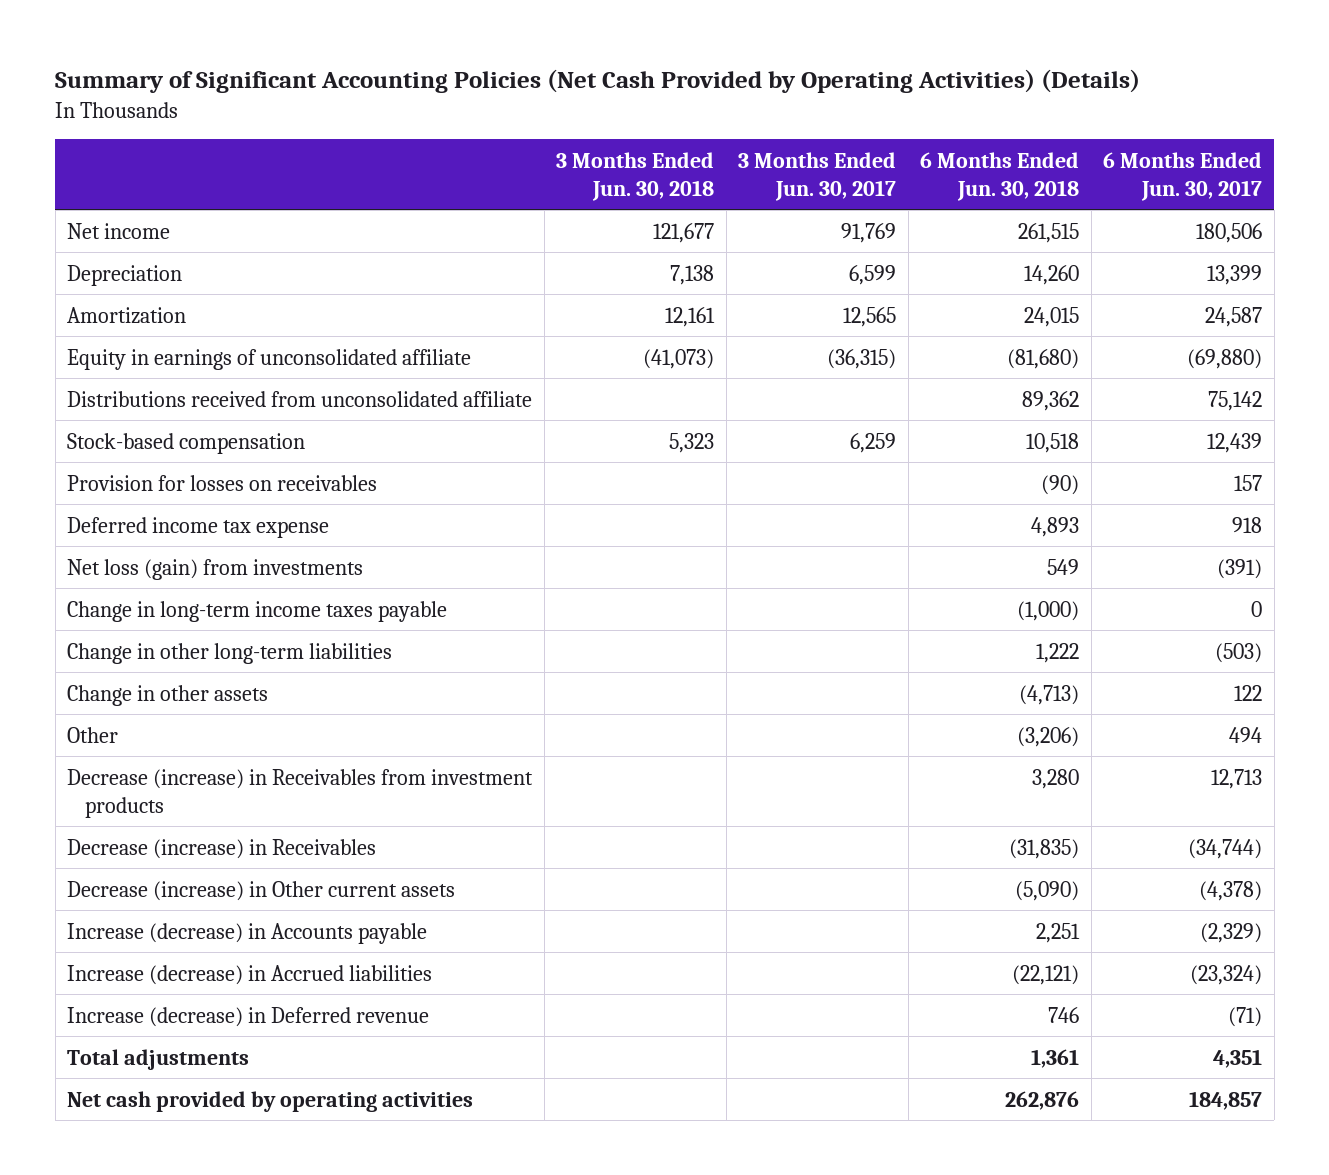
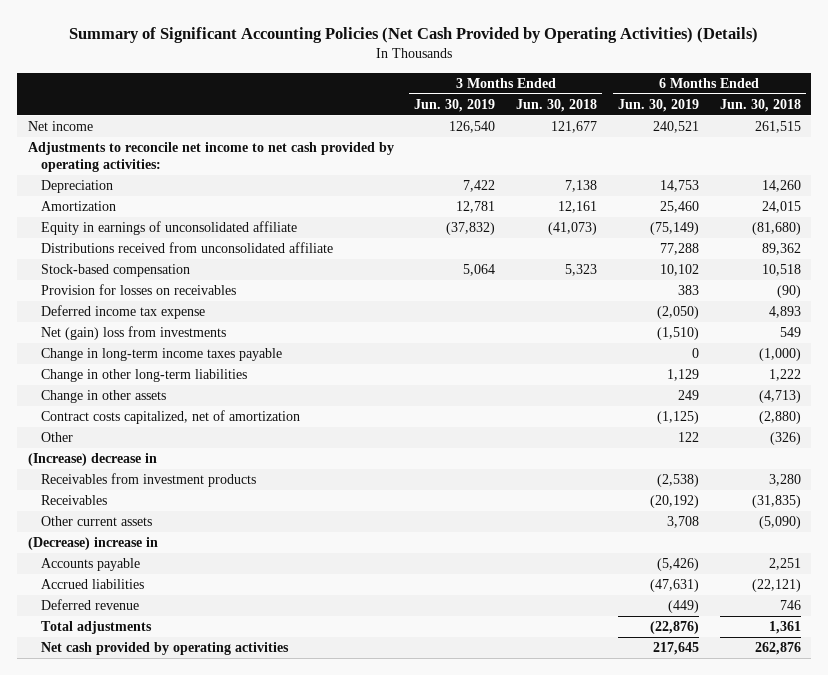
[738,151,897,201] 3 Months Ended Jun. 30, 2017 -> none
[1103,151,1263,201] 6 Months Ended Jun. 30, 2017 -> none
none -> [414,98,496,112] Jun. 30, 2019
none -> [617,98,699,112] Jun. 30, 2019
none -> [27,142,394,173] Adjustments to reconcile net income to net cash provided by operating activities:
[67,558,364,580] Net loss (gain) from investments -> [41,326,227,341] Net (gain) loss from investments
none -> [41,410,301,425] Contract costs capitalized, net of amortization
[1017,726,1080,747] (3,206) -> [769,432,801,446] (326)
none -> [27,453,157,467] (Increase) decrease in
[67,768,534,818] Decrease (increase) in Receivables from investment products -> [41,473,257,488] Receivables from investment products
[67,838,377,859] Decrease (increase) in Receivables -> [41,495,108,506] Receivables
[67,880,456,901] Decrease (increase) in Other current assets -> [41,516,153,527] Other current assets
none -> [27,537,158,551] (Decrease) increase in
[67,922,428,944] Increase (decrease) in Accounts payable -> [41,558,141,572] Accounts payable
[67,964,433,985] Increase (decrease) in Accrued liabilities -> [41,579,145,590] Accrued liabilities
[67,1006,430,1027] Increase (decrease) in Deferred revenue -> [41,599,140,611] Deferred revenue

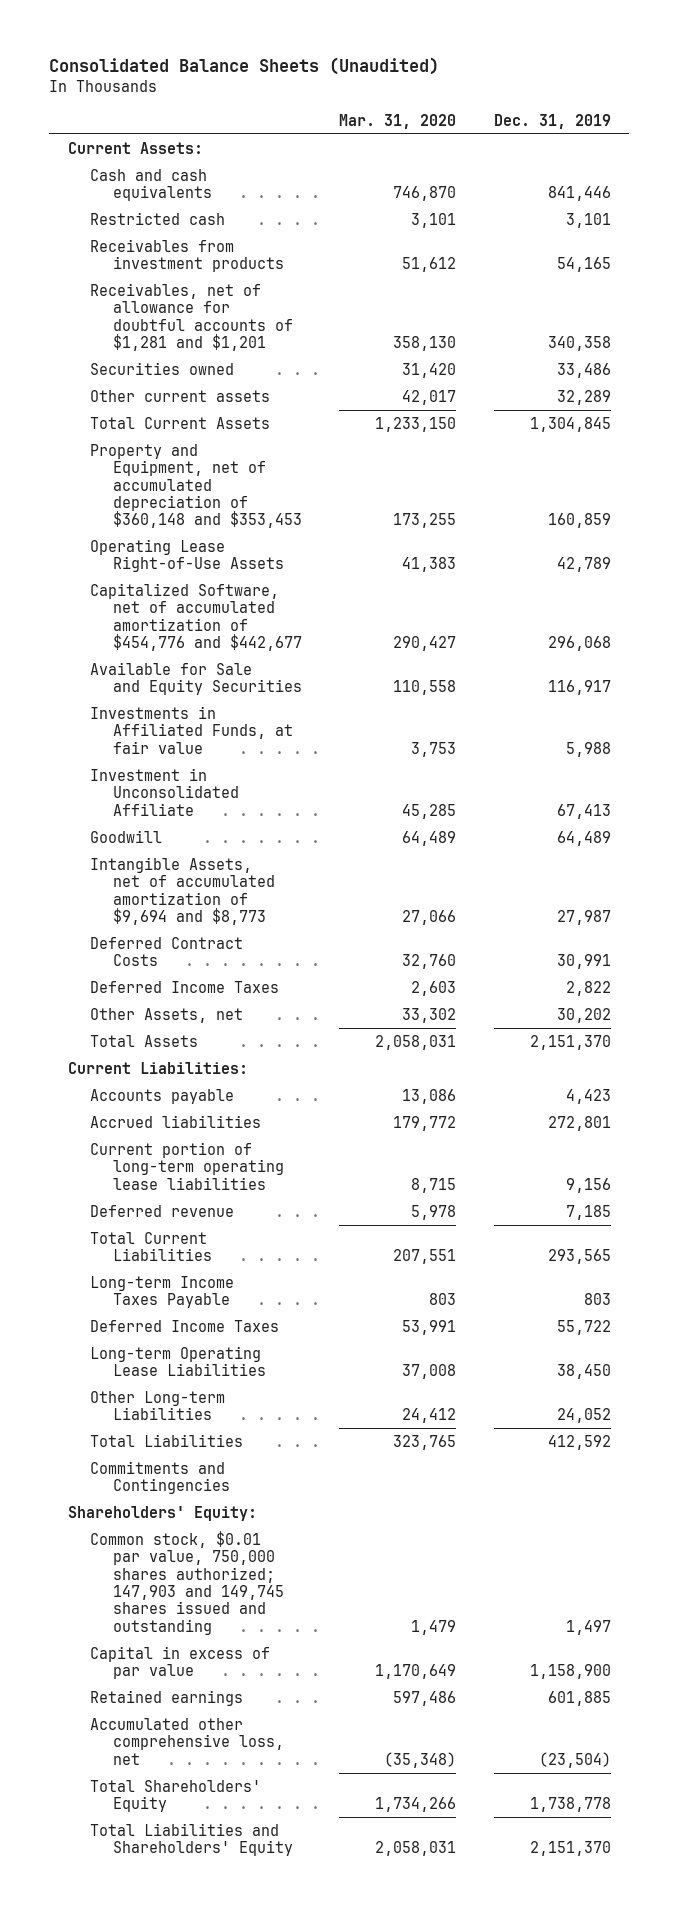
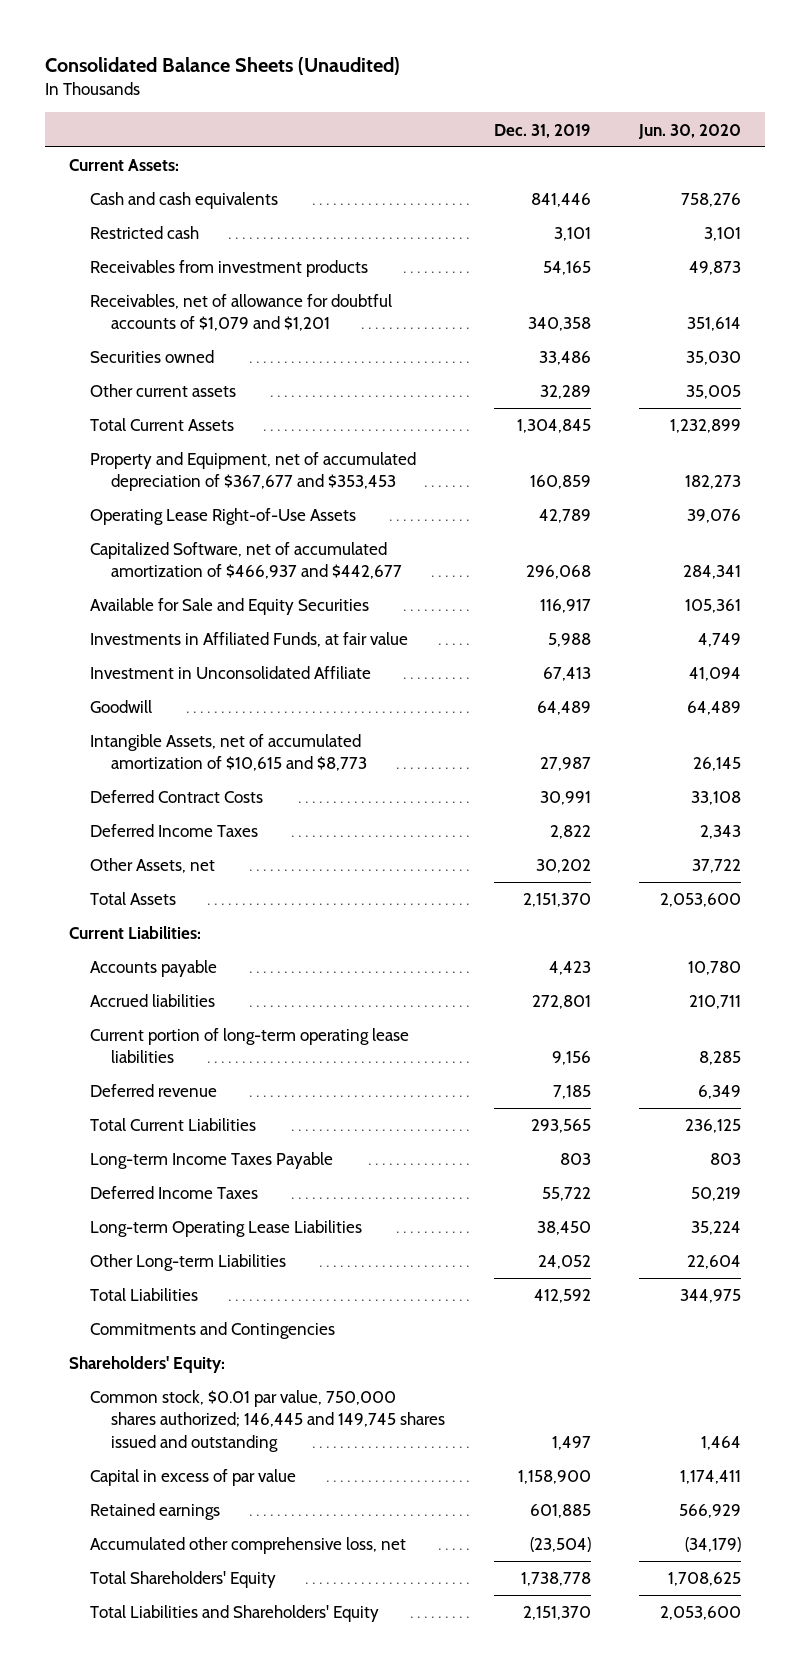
[339,113,457,129] Mar. 31, 2020 -> none
none -> [637,123,741,139] Jun. 30, 2020
[90,282,293,351] Receivables, net of allowance for doubtful accounts of $1,281 and $1,201 -> [90,294,393,332] Receivables, net of allowance for doubtful accounts of $1,079 and $1,201
[90,443,302,529] Property and Equipment, net of accumulated depreciation of $360,148 and $353,453 -> [90,452,417,492] Property and Equipment, net of accumulated depreciation of $367,677 and $353,453
[90,582,302,651] Capitalized Software, net of accumulated amortization of $454,776 and $442,677 -> [90,542,403,580] Capitalized Software, net of accumulated amortization of $466,937 and $442,677
[90,856,275,925] Intangible Assets, net of accumulated amortization of $9,694 and $8,773 -> [90,734,368,772] Intangible Assets, net of accumulated amortization of $10,615 and $8,773
[90,1530,284,1635] Common stock, $0.01 par value, 750,000 shares authorized; 147,903 and 149,745 shares issued and outstanding -> [90,1390,446,1452] Common stock, $0.01 par value, 750,000 shares authorized; 146,445 and 149,745 shares issued and outstanding

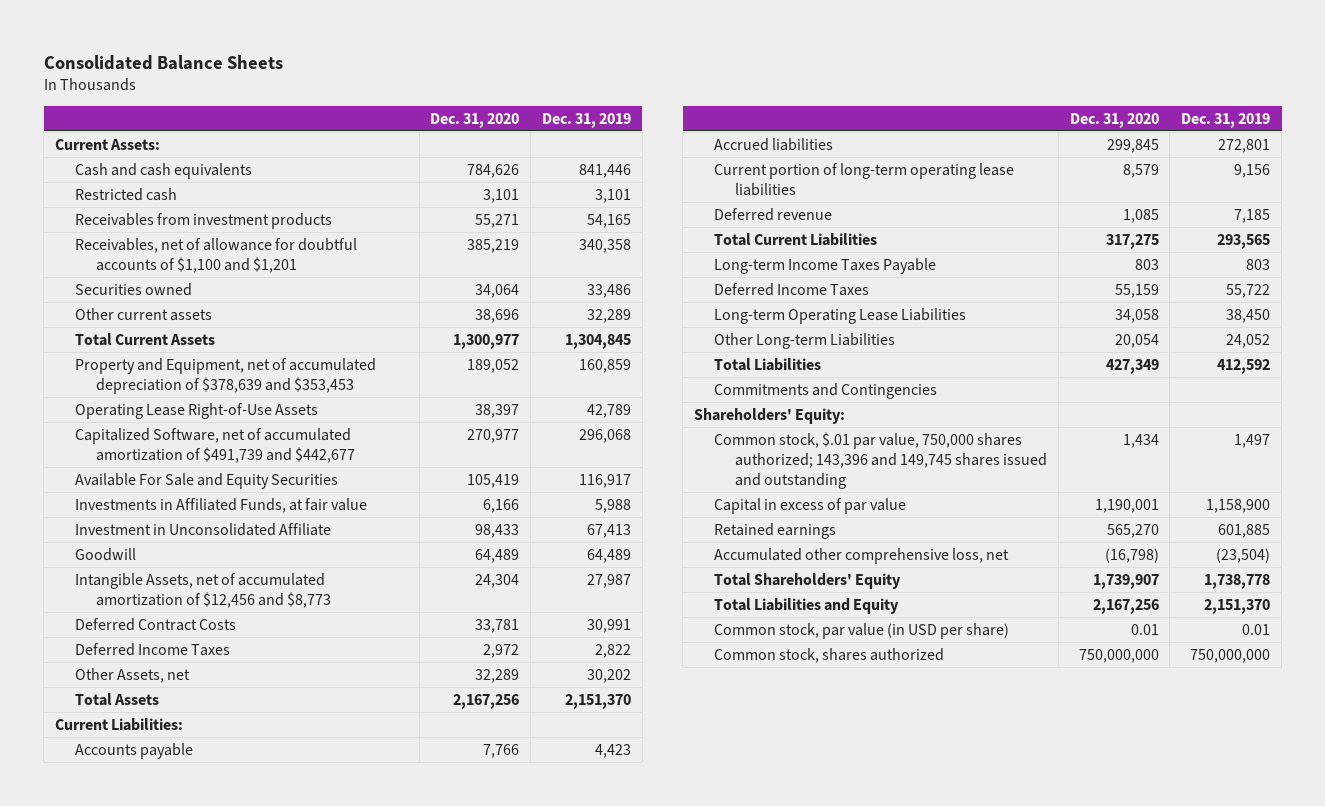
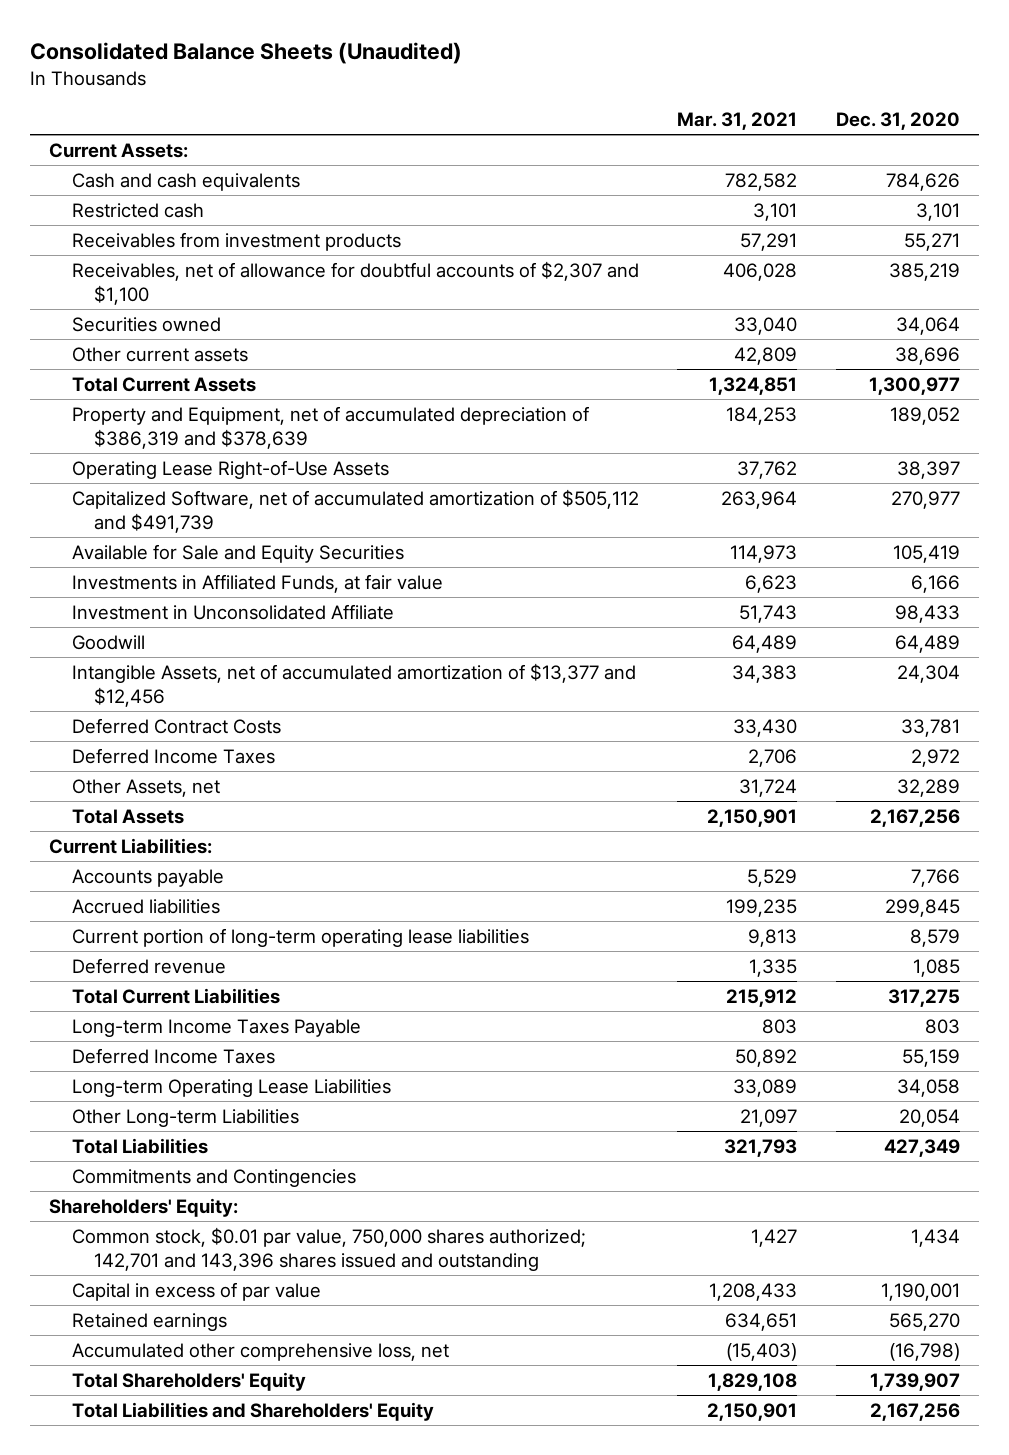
[43,54,283,70] Consolidated Balance Sheets -> [30,42,463,65] Consolidated Balance Sheets (Unaudited)
[542,112,632,128] Dec. 31, 2019 -> none
none -> [677,111,798,130] Mar. 31, 2021
[75,237,358,273] Receivables, net of allowance for doubtful accounts of $1,100 and $1,201 -> [71,260,639,305] Receivables, net of allowance for doubtful accounts of $2,307 and $1,100
[75,357,377,394] Property and Equipment, net of accumulated depreciation of $378,639 and $353,453 -> [71,405,589,449] Property and Equipment, net of accumulated depreciation of $386,319 and $378,639
[75,427,355,463] Capitalized Software, net of accumulated amortization of $491,739 and $442,677 -> [71,488,639,533] Capitalized Software, net of accumulated amortization of $505,112 and $491,739
[75,472,339,489] Available For Sale and Equity Securities -> [71,543,404,563] Available for Sale and Equity Securities
[75,572,331,608] Intangible Assets, net of accumulated amortization of $12,456 and $8,773 -> [71,662,636,707] Intangible Assets, net of accumulated amortization of $13,377 and $12,456
[714,431,1047,489] Common stock, $.01 par value, 750,000 shares authorized; 143,396 and 149,745 shares issued and outstanding -> [71,1226,586,1271] Common stock, $0.01 par value, 750,000 shares authorized; 142,701 and 143,396 shares issued and outstanding
[714,622,1010,639] Common stock, par value (in USD per share) -> none
[714,647,945,663] Common stock, shares authorized -> none
[714,597,900,614] Total Liabilities and Equity -> [71,1401,434,1421] Total Liabilities and Shareholders' Equity

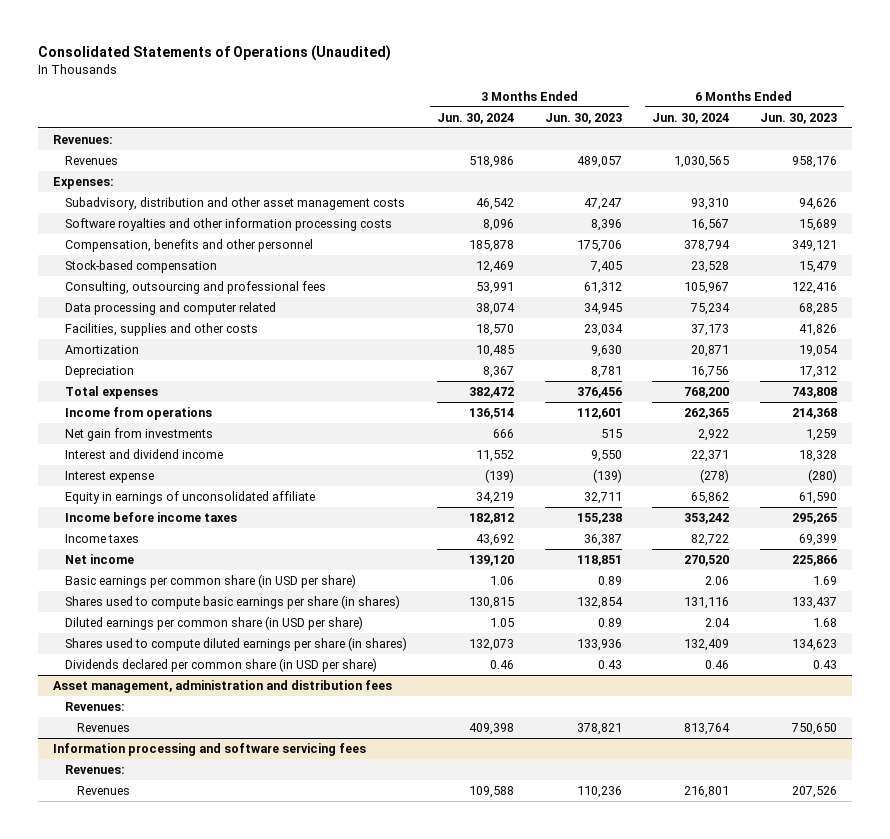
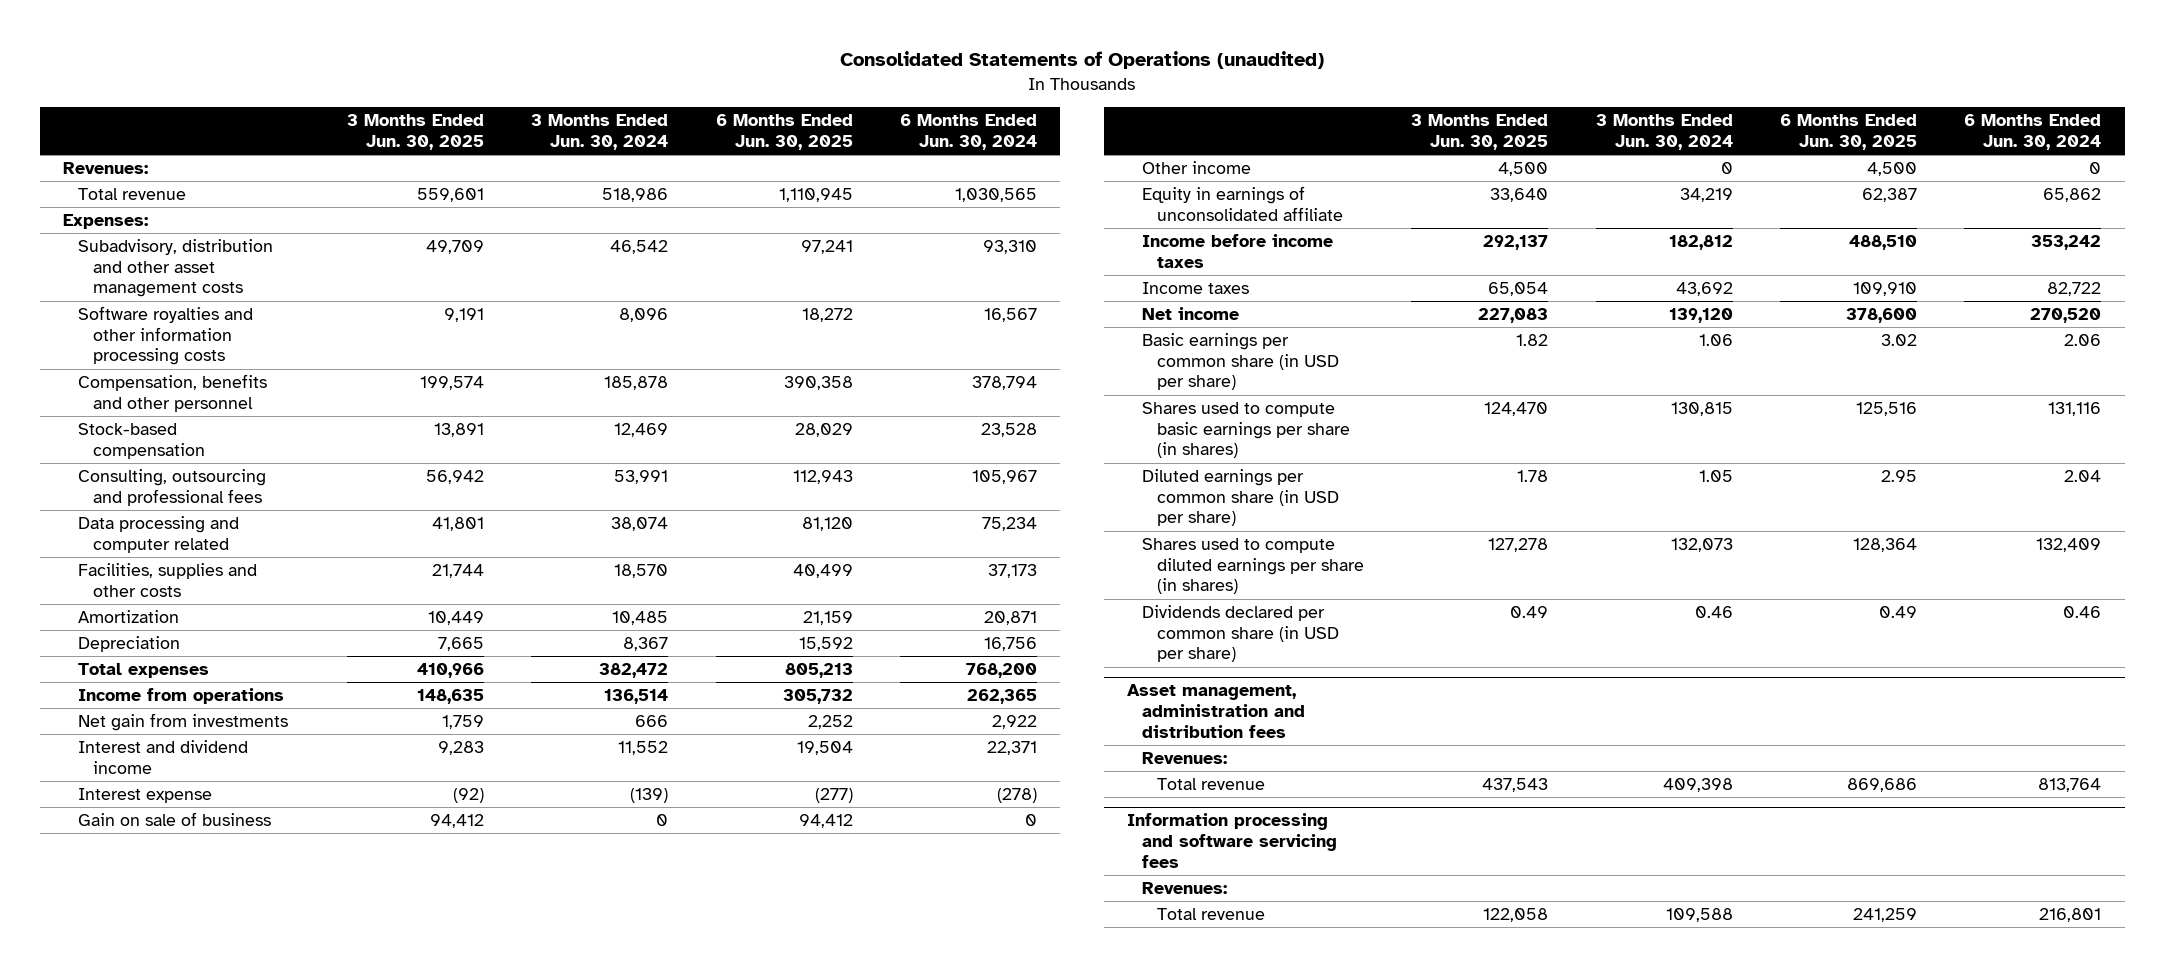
[38,45,392,62] Consolidated Statements of Operations (Unaudited) -> [840,51,1325,70] Consolidated Statements of Operations (unaudited)
[544,112,622,124] Jun. 30, 2023 -> none
[759,112,837,124] Jun. 30, 2023 -> none
none -> [347,114,485,151] 3 Months Ended Jun. 30, 2025
none -> [715,114,853,151] 6 Months Ended Jun. 30, 2025
[65,155,119,165] Revenues -> [77,188,186,201] Total revenue
none -> [77,812,271,827] Gain on sale of business
none -> [1142,161,1252,175] Other income
[76,722,130,732] Revenues -> [1157,778,1266,791] Total revenue
[76,785,130,795] Revenues -> [1157,908,1266,921] Total revenue

